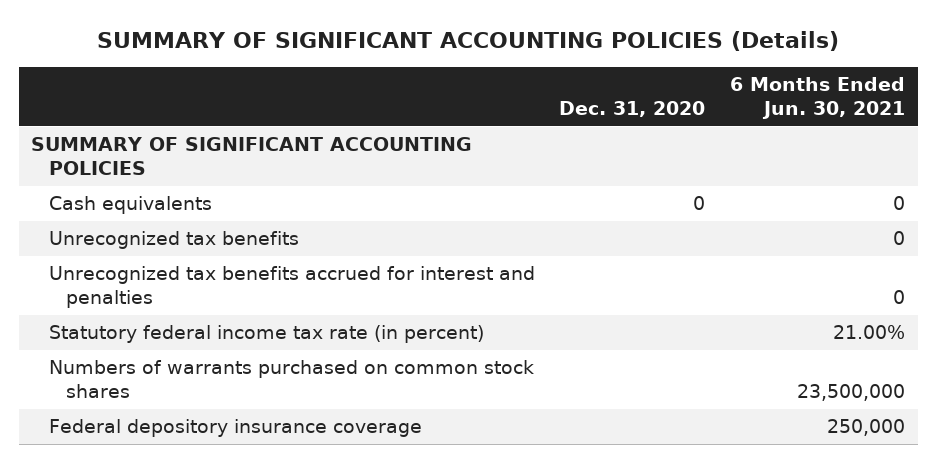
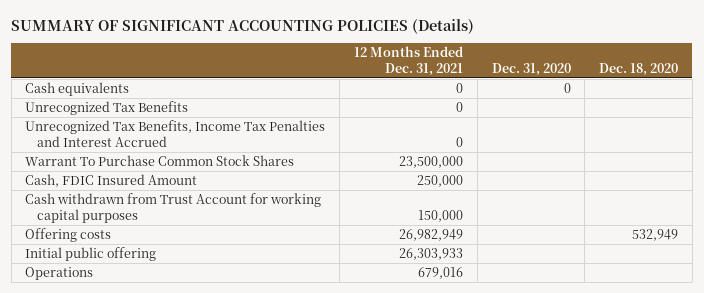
[730,76,906,119] 6 Months Ended Jun. 30, 2021 -> none
none -> [353,46,463,76] 12 Months Ended Dec. 31, 2021
none -> [599,62,679,76] Dec. 18, 2020
[31,137,473,176] SUMMARY OF SIGNIFICANT ACCOUNTING POLICIES -> none
[48,325,484,344] Statutory federal income tax rate (in percent) -> none
[48,231,299,250] Unrecognized tax benefits -> [25,101,189,116] Unrecognized Tax Benefits
[48,266,535,309] Unrecognized tax benefits accrued for interest and penalties -> [25,120,326,147] Unrecognized Tax Benefits, Income Tax Penalties and Interest Accrued
[48,360,534,399] Numbers of warrants purchased on common stock shares -> [25,155,295,167] Warrant To Purchase Common Stock Shares
[48,419,422,438] Federal depository insurance coverage -> [25,174,198,188] Cash, FDIC Insured Amount
none -> [25,193,322,223] Cash withdrawn from Trust Account for working capital purposes
none -> [25,228,112,243] Offering costs
none -> [25,247,157,262] Initial public offering
none -> [25,267,94,281] Operations

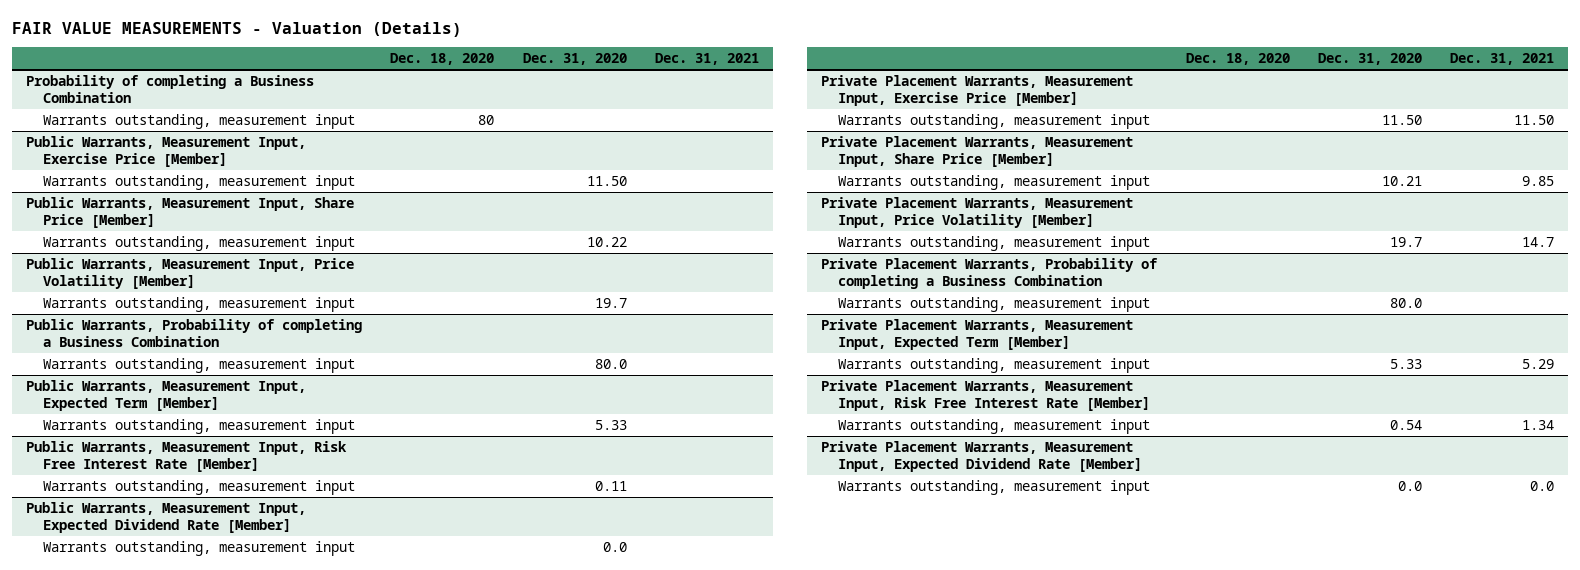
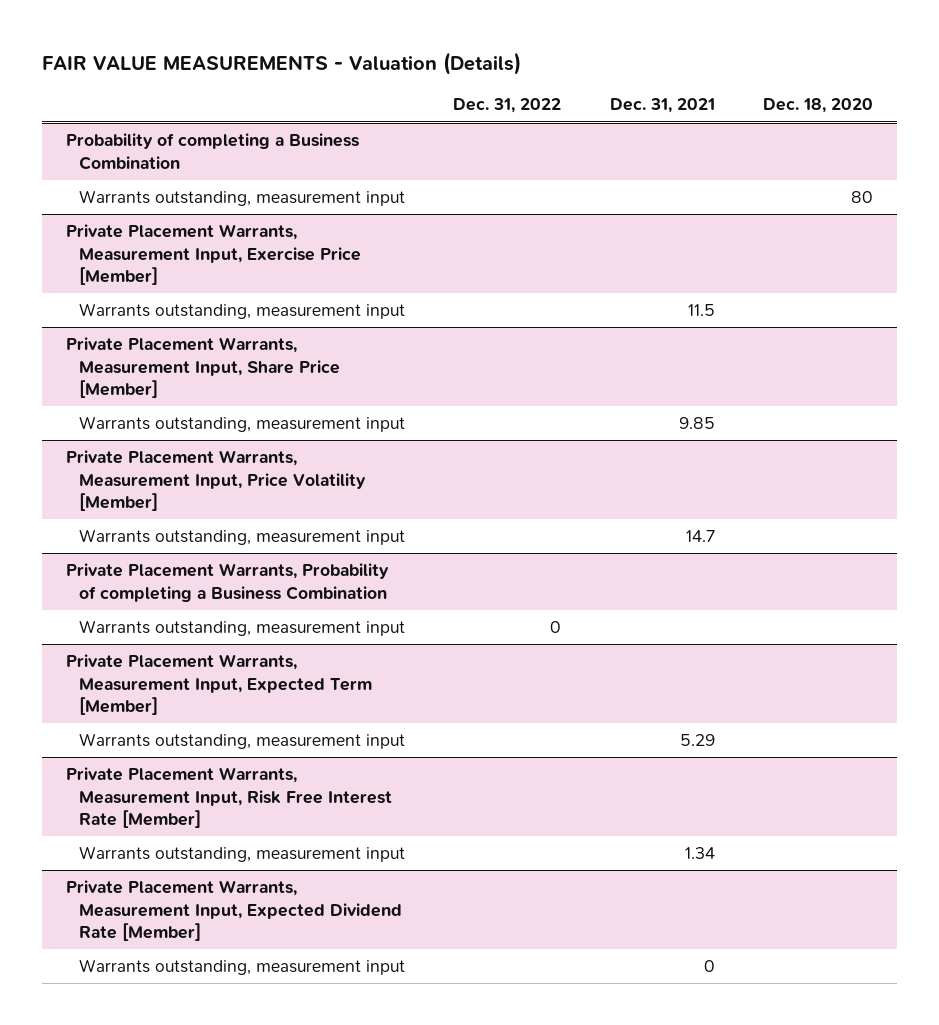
[522,53,627,66] Dec. 31, 2020 -> none
none -> [453,98,562,114] Dec. 31, 2022
[26,135,307,167] Public Warrants, Measurement Input, Exercise Price [Member] -> none
[43,174,356,190] Warrants outstanding, measurement input -> none
[26,196,355,228] Public Warrants, Measurement Input, Share Price [Member] -> none
[43,235,356,251] Warrants outstanding, measurement input -> none
[26,257,355,289] Public Warrants, Measurement Input, Price Volatility [Member] -> none
[43,296,356,312] Warrants outstanding, measurement input -> none
[26,318,363,347] Public Warrants, Probability of completing a Business Combination -> none
[43,357,356,373] Warrants outstanding, measurement input -> none
[26,379,307,411] Public Warrants, Measurement Input, Expected Term [Member] -> none
[43,418,356,434] Warrants outstanding, measurement input -> none
[26,440,348,472] Public Warrants, Measurement Input, Risk Free Interest Rate [Member] -> none
[43,479,356,495] Warrants outstanding, measurement input -> none
[26,501,307,533] Public Warrants, Measurement Input, Expected Dividend Rate [Member] -> none
[43,540,356,556] Warrants outstanding, measurement input -> none
[1514,114,1555,125] 11.50 -> [687,304,715,317] 11.5
[1530,480,1555,491] 0.0 -> [703,960,715,973] 0

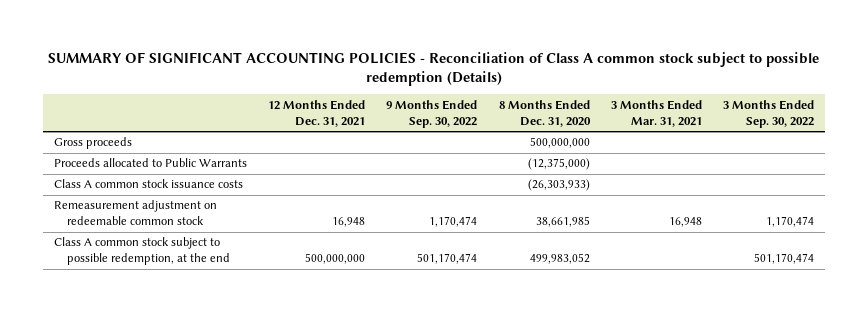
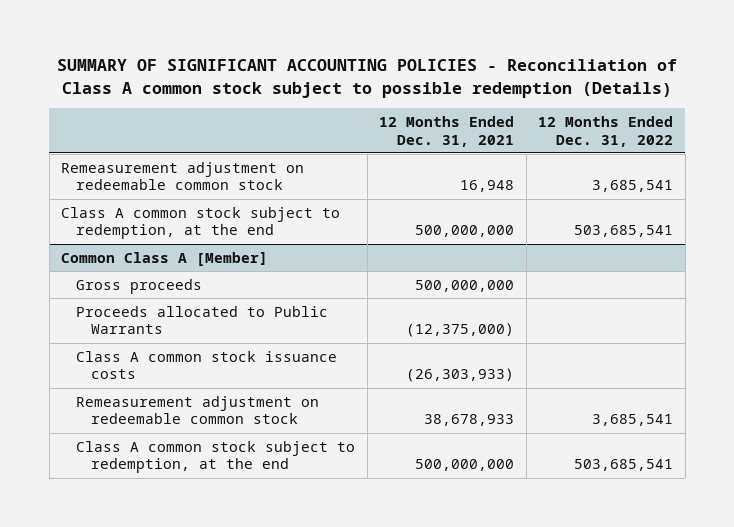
[386,99,478,128] 9 Months Ended Sep. 30, 2022 -> none
[498,99,591,127] 8 Months Ended Dec. 31, 2020 -> none
[611,99,703,127] 3 Months Ended Mar. 31, 2021 -> none
[723,99,815,128] 3 Months Ended Sep. 30, 2022 -> none
none -> [538,115,674,147] 12 Months Ended Dec. 31, 2022
[53,137,132,150] Gross proceeds -> none
[53,158,247,168] Proceeds allocated to Public Warrants -> none
[53,179,243,189] Class A common stock issuance costs -> none
[53,237,230,266] Class A common stock subject to possible redemption, at the end -> [61,206,341,240] Class A common stock subject to redemption, at the end
none -> [61,251,269,266] Common Class A [Member]
none -> [75,278,202,294] Gross proceeds
none -> [75,305,328,335] Proceeds allocated to Public Warrants
none -> [75,350,337,380] Class A common stock issuance costs
none -> [75,395,319,425] Remeasurement adjustment on redeemable common stock
none -> [75,440,355,474] Class A common stock subject to redemption, at the end

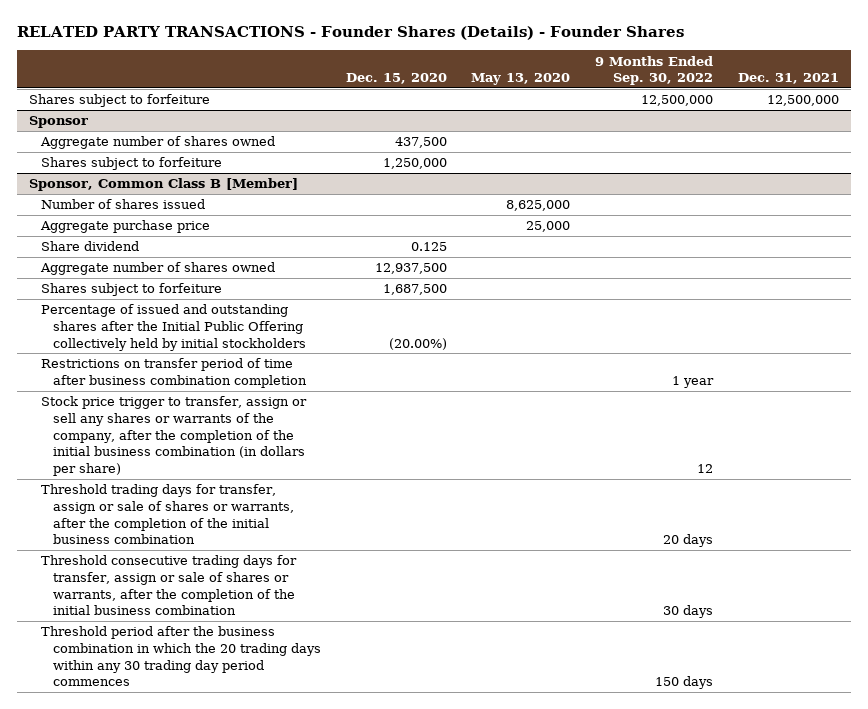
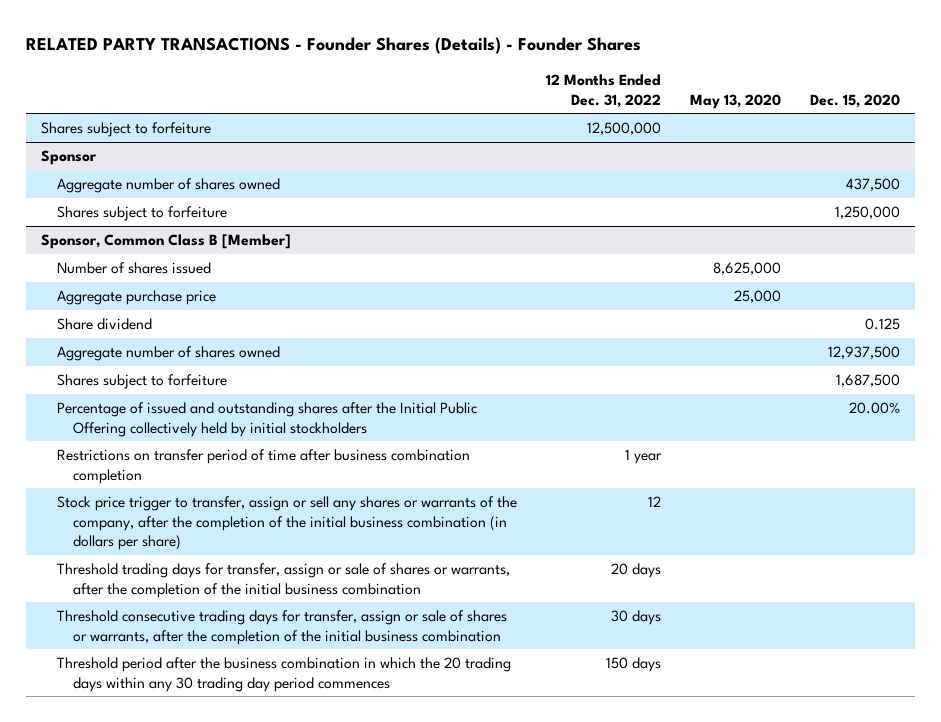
[594,55,713,86] 9 Months Ended Sep. 30, 2022 -> none
[737,73,839,85] Dec. 31, 2021 -> none
none -> [545,74,661,108] 12 Months Ended Dec. 31, 2022
[388,337,447,350] (20.00%) -> [849,402,901,415] 20.00%

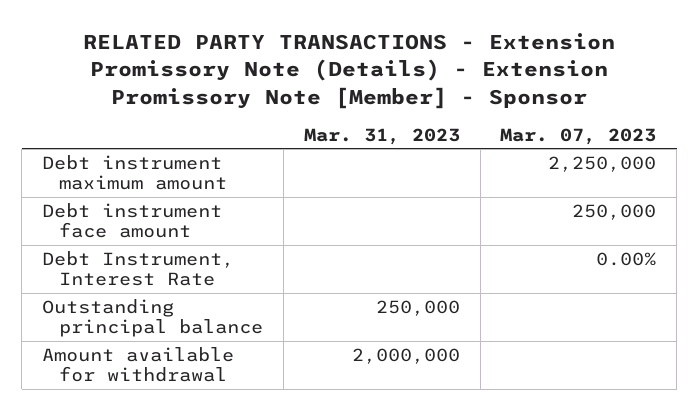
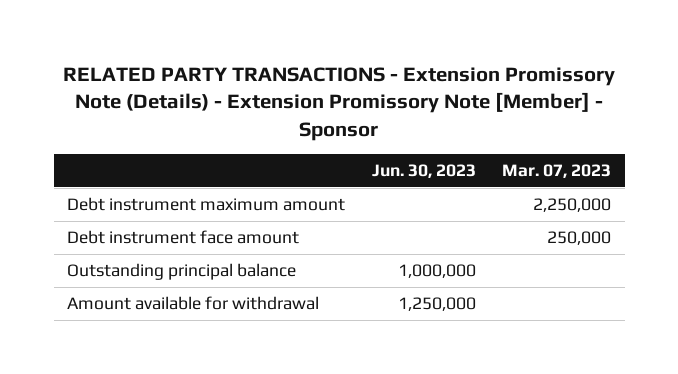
[303,127,460,145] Mar. 31, 2023 -> none
none -> [371,163,476,178] Jun. 30, 2023
[42,250,235,287] Debt Instrument, Interest Rate -> none

